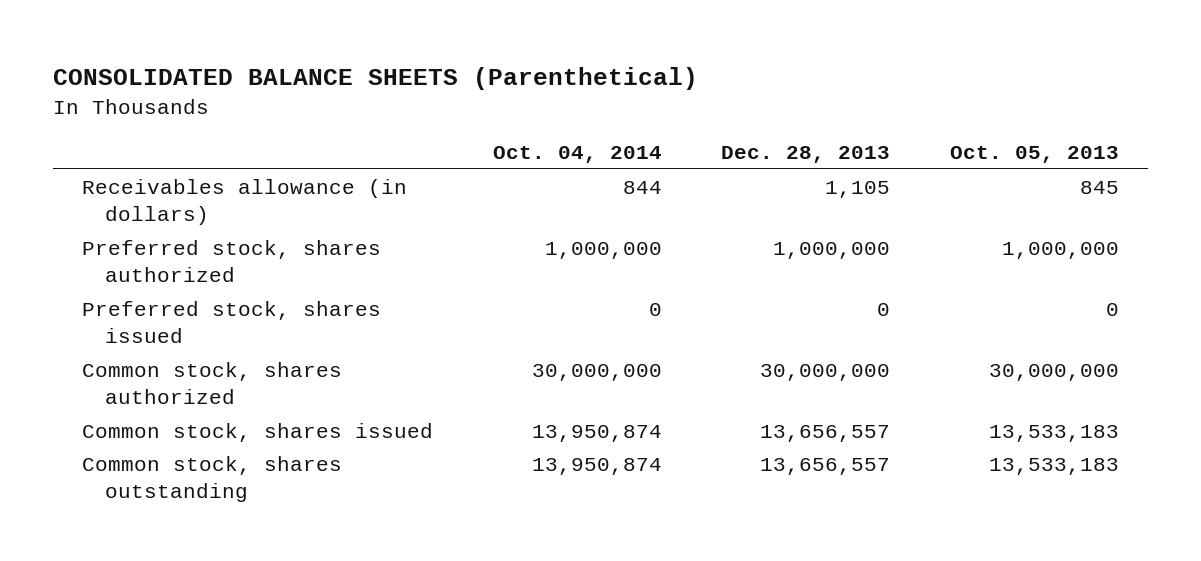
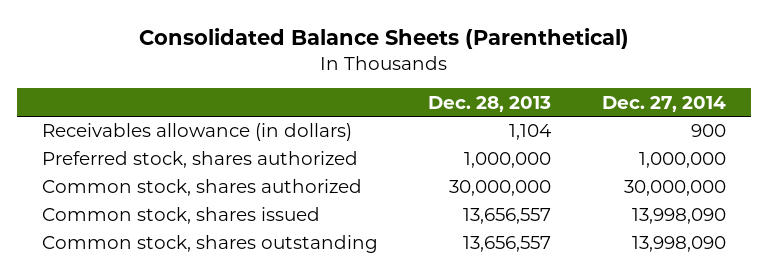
[52,67,698,91] CONSOLIDATED BALANCE SHEETS (Parenthetical) -> [138,28,629,50] Consolidated Balance Sheets (Parenthetical)
[492,145,662,163] Oct. 04, 2014 -> none
[949,145,1119,163] Oct. 05, 2013 -> none
none -> [601,95,726,112] Dec. 27, 2014
[825,180,891,198] 1,105 -> [509,124,552,141] 1,104
[82,300,382,343] Preferred stock, shares issued -> none

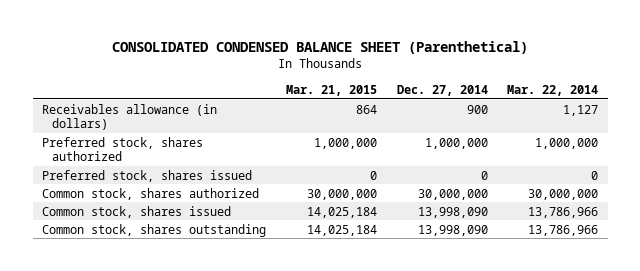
[138,28,629,50] Consolidated Balance Sheets (Parenthetical) -> [112,40,529,54] CONSOLIDATED CONDENSED BALANCE SHEET (Parenthetical)
[428,95,552,112] Dec. 28, 2013 -> none
none -> [285,84,377,96] Mar. 21, 2015
none -> [507,84,599,96] Mar. 22, 2014
none -> [42,169,253,182] Preferred stock, shares issued

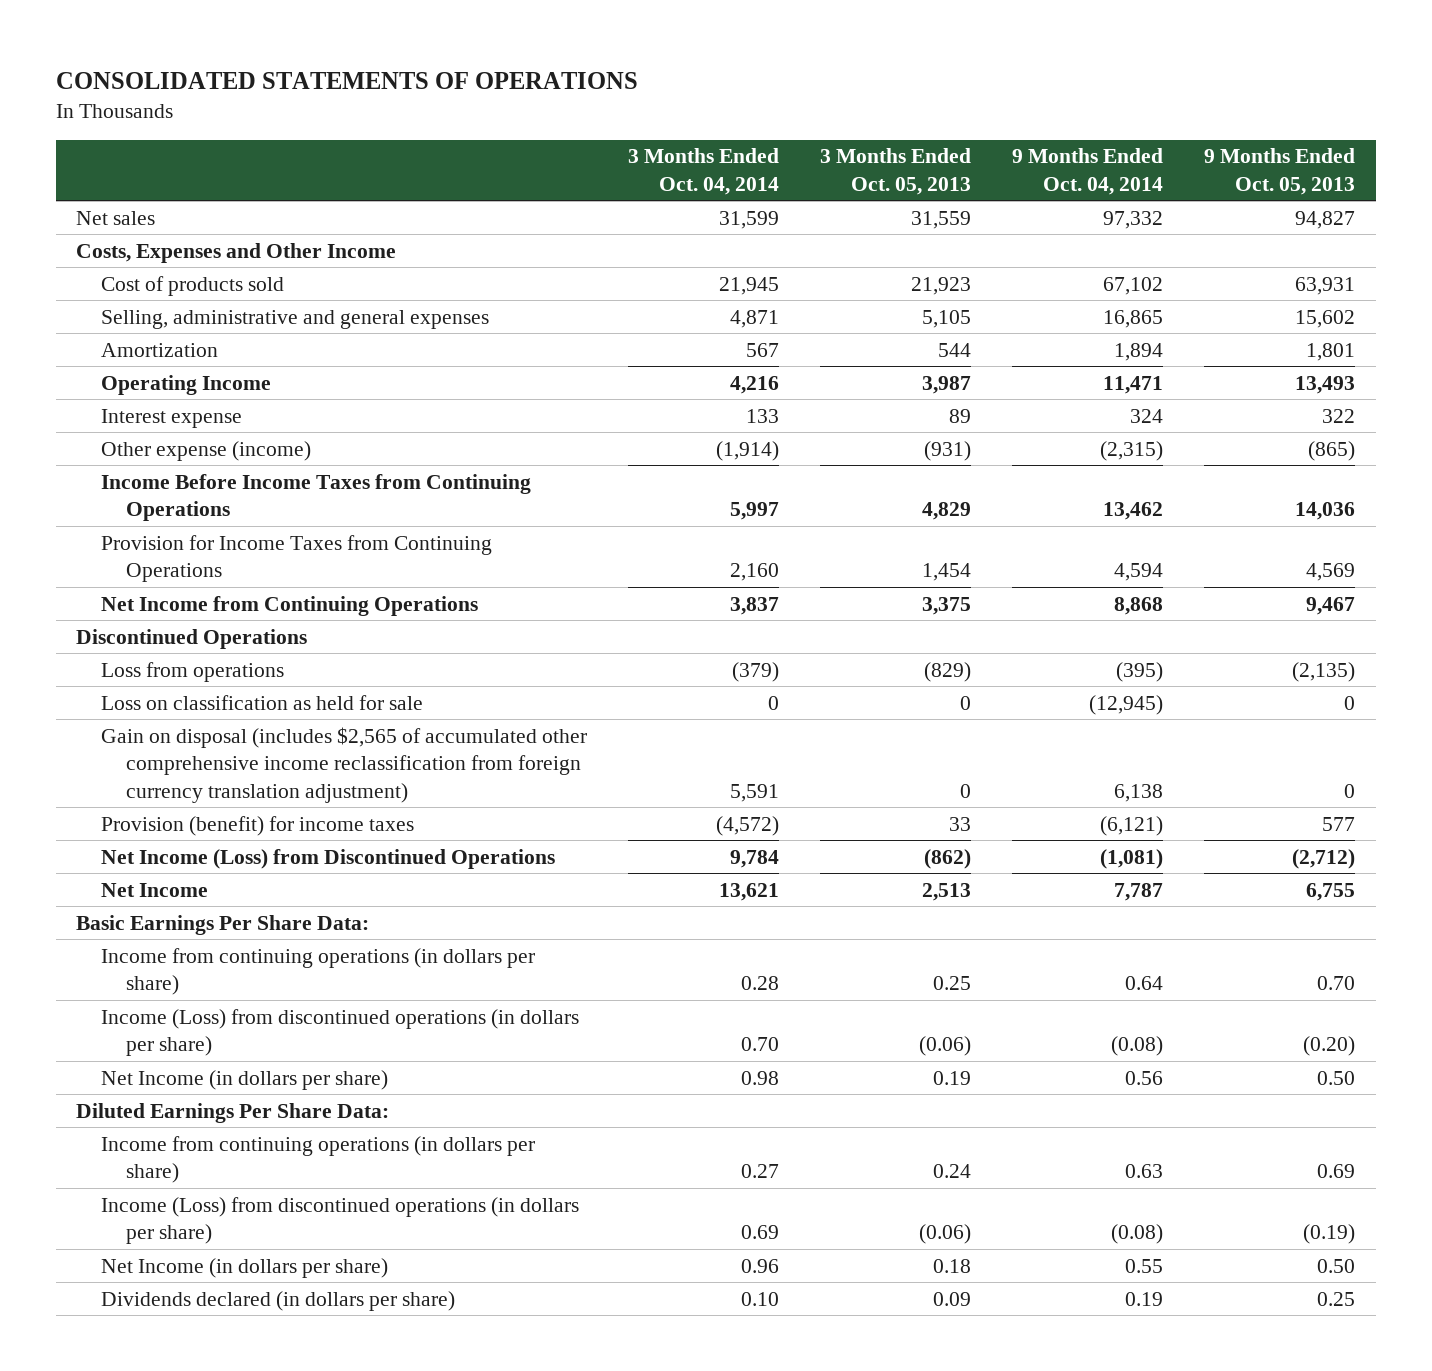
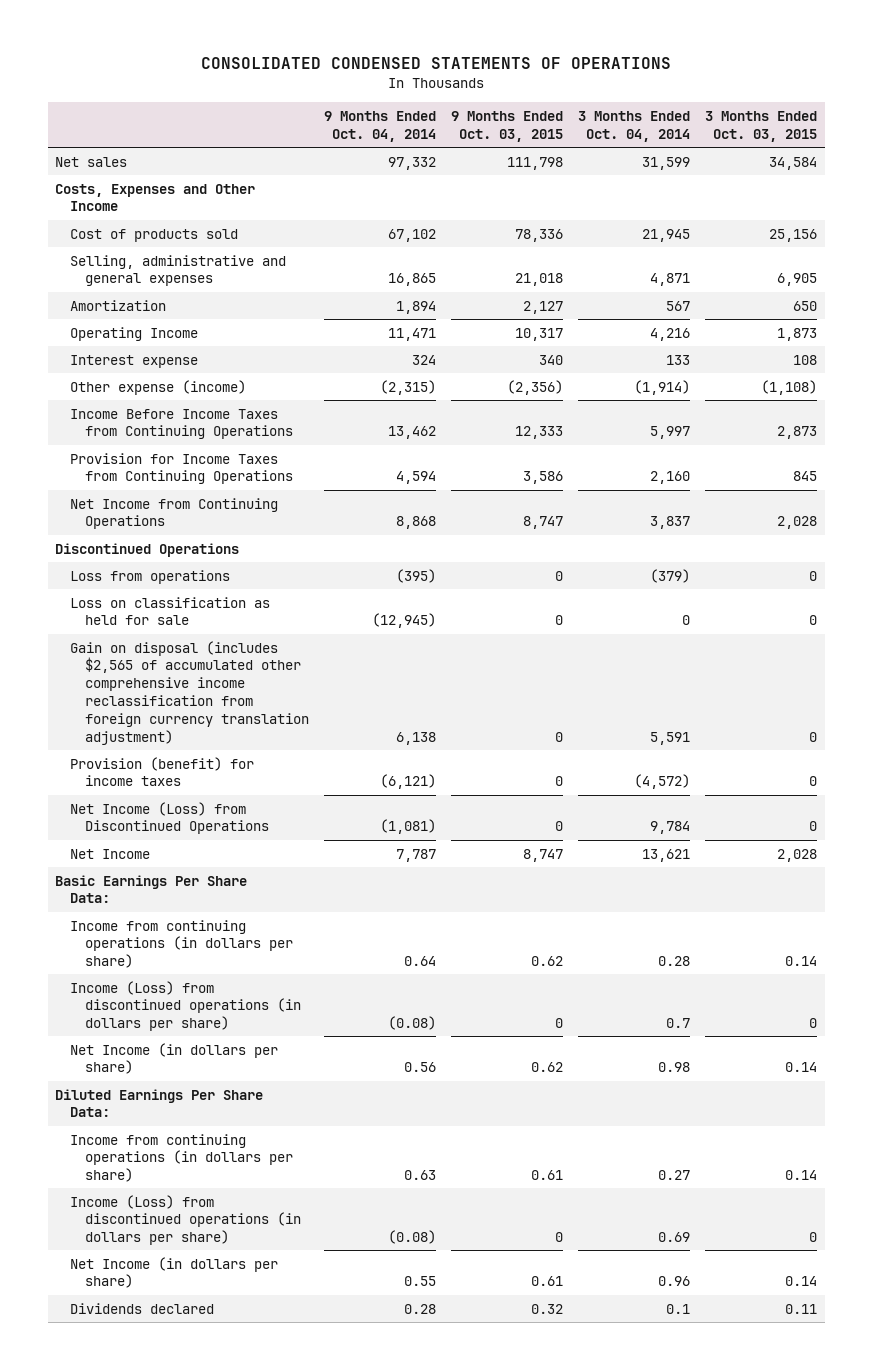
[55,72,638,90] CONSOLIDATED STATEMENTS OF OPERATIONS -> [201,57,672,70] CONSOLIDATED CONDENSED STATEMENTS OF OPERATIONS
[820,148,972,195] 3 Months Ended Oct. 05, 2013 -> none
[1204,148,1356,195] 9 Months Ended Oct. 05, 2013 -> none
none -> [450,111,563,142] 9 Months Ended Oct. 03, 2015
none -> [705,111,818,142] 3 Months Ended Oct. 03, 2015
[741,1037,780,1052] 0.70 -> [665,1018,690,1029] 0.7
[101,1290,456,1311] Dividends declared (in dollars per share) -> [69,1302,214,1314] Dividends declared
[741,1291,780,1306] 0.10 -> [665,1303,690,1314] 0.1
[1125,1291,1164,1306] 0.19 -> [403,1303,436,1314] 0.28

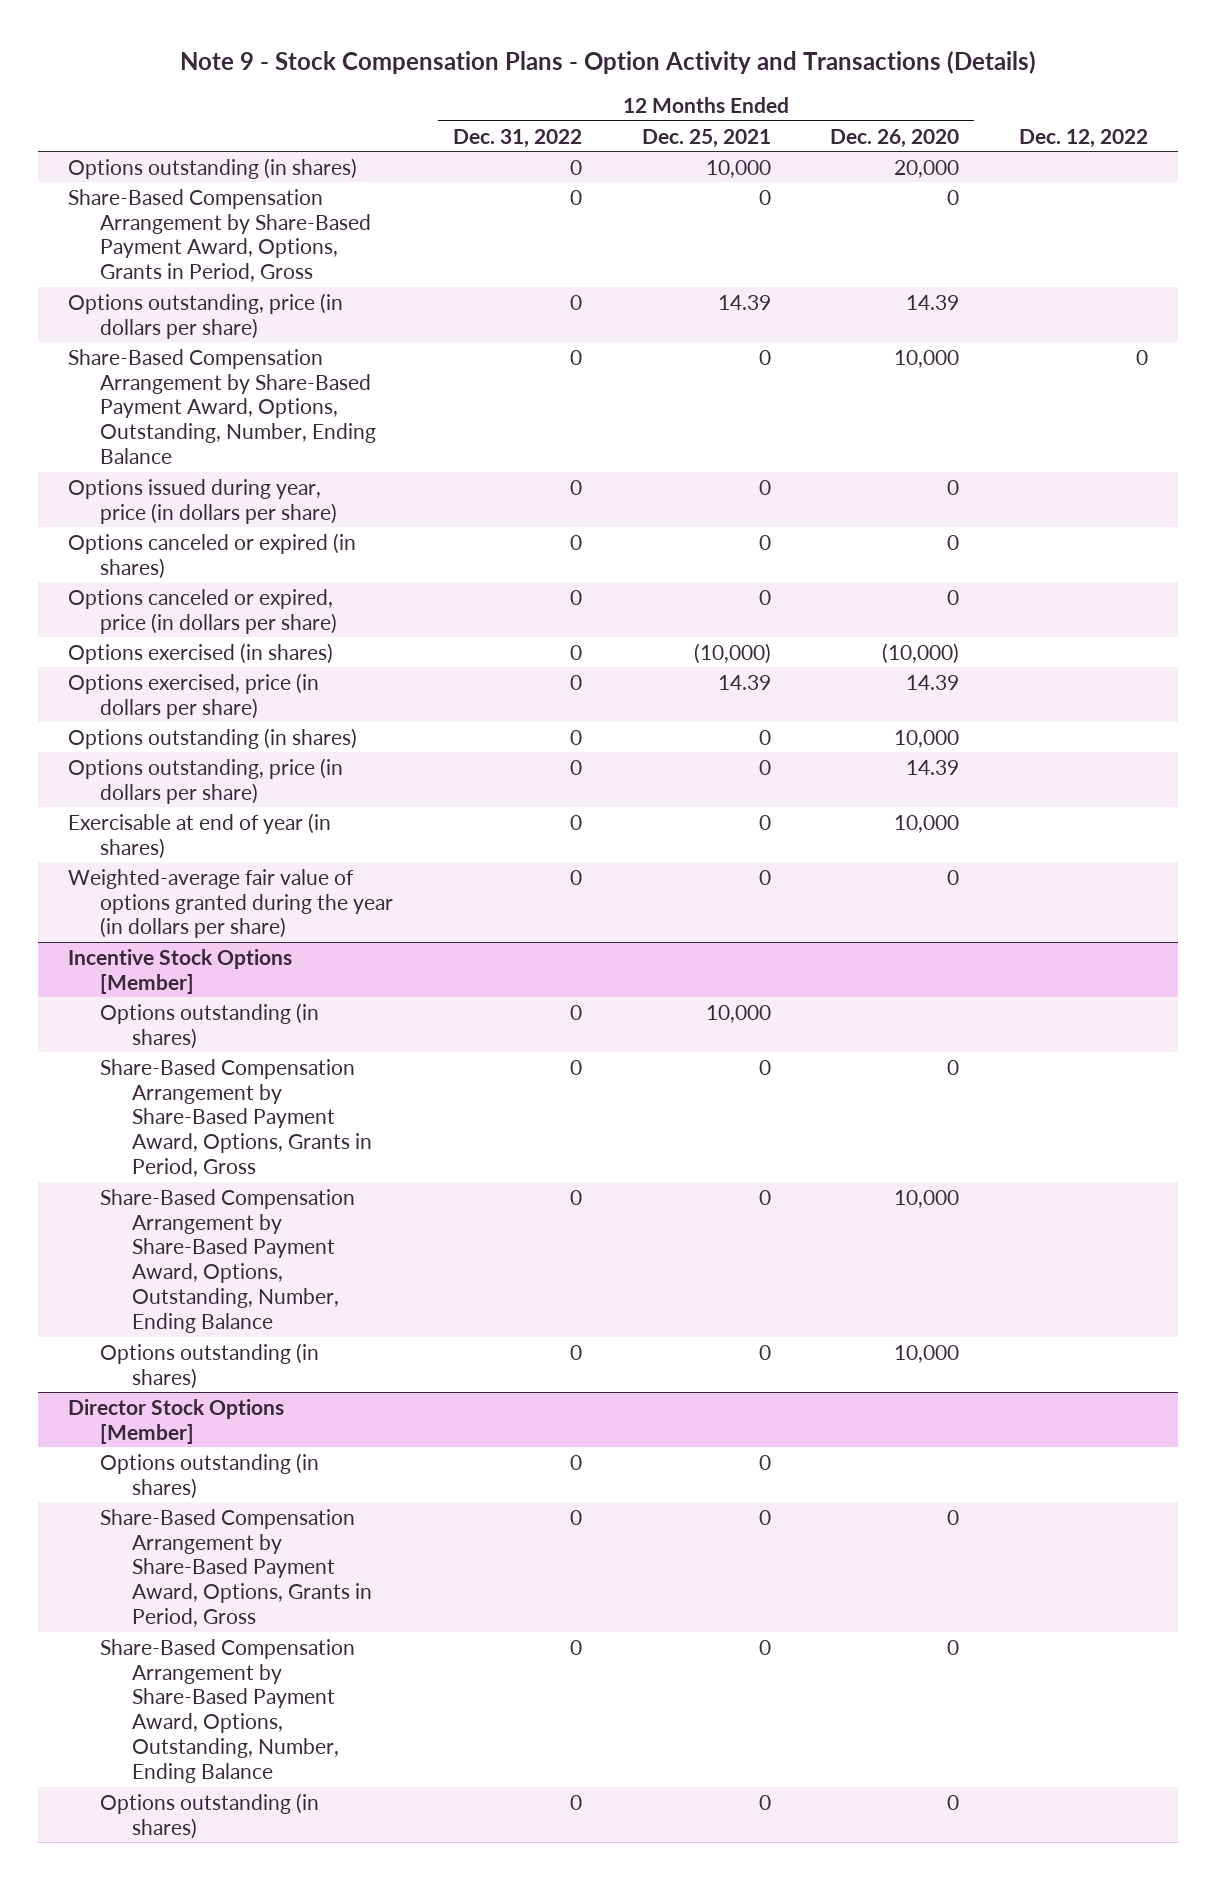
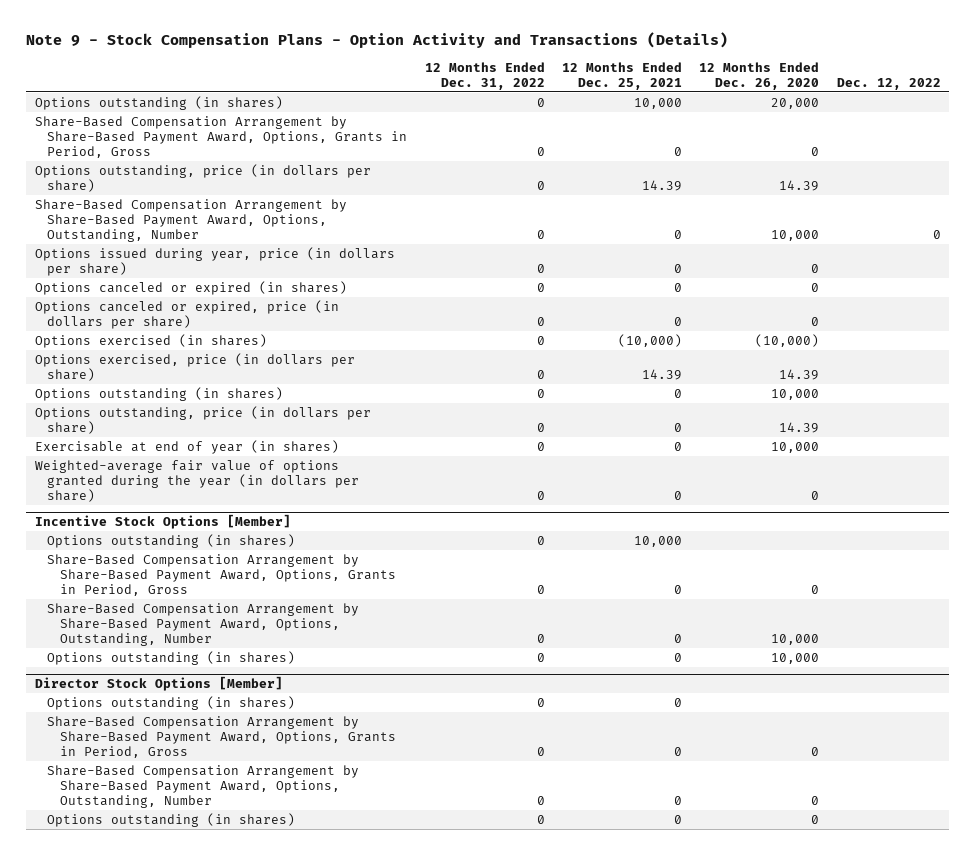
[68,348,376,465] Share-Based Compensation Arrangement by Share-Based Payment Award, Options, Outstanding, Number, Ending Balance -> [34,198,347,242] Share-Based Compensation Arrangement by Share-Based Payment Award, Options, Outstanding, Number
[99,1188,355,1334] Share-Based Compensation Arrangement by Share-Based Payment Award, Options, Outstanding, Number, Ending Balance -> [47,602,360,646] Share-Based Compensation Arrangement by Share-Based Payment Award, Options, Outstanding, Number
[99,1638,355,1784] Share-Based Compensation Arrangement by Share-Based Payment Award, Options, Outstanding, Number, Ending Balance -> [47,764,360,808] Share-Based Compensation Arrangement by Share-Based Payment Award, Options, Outstanding, Number

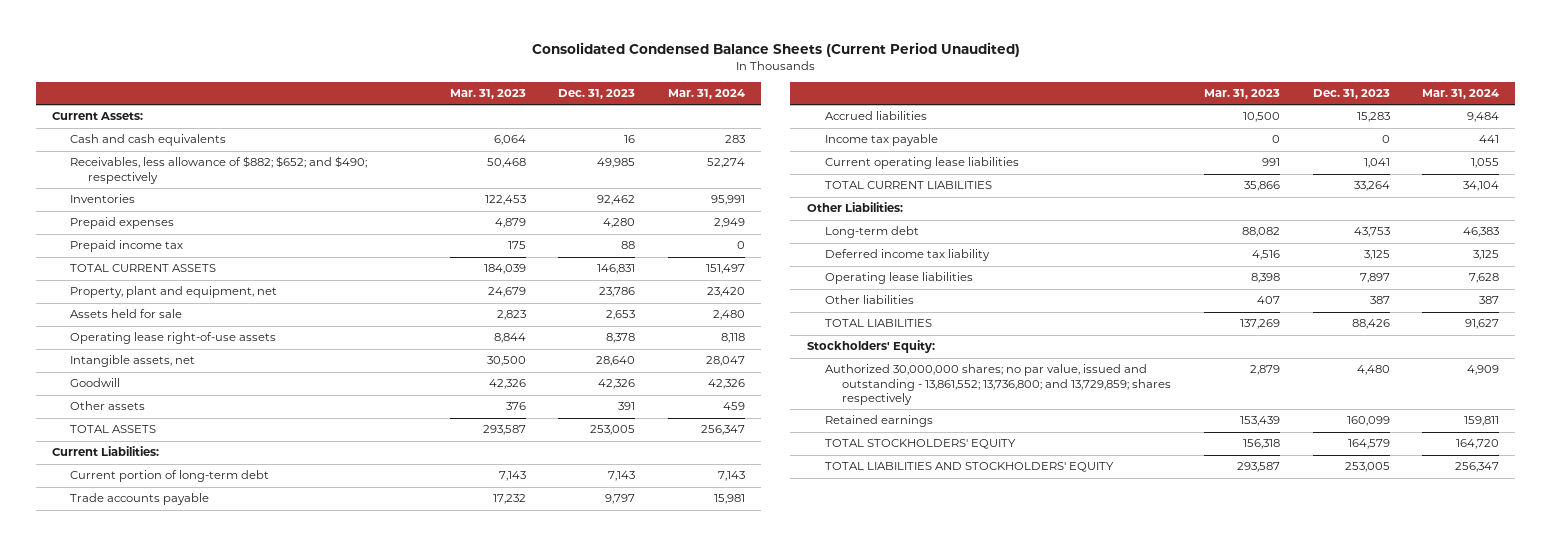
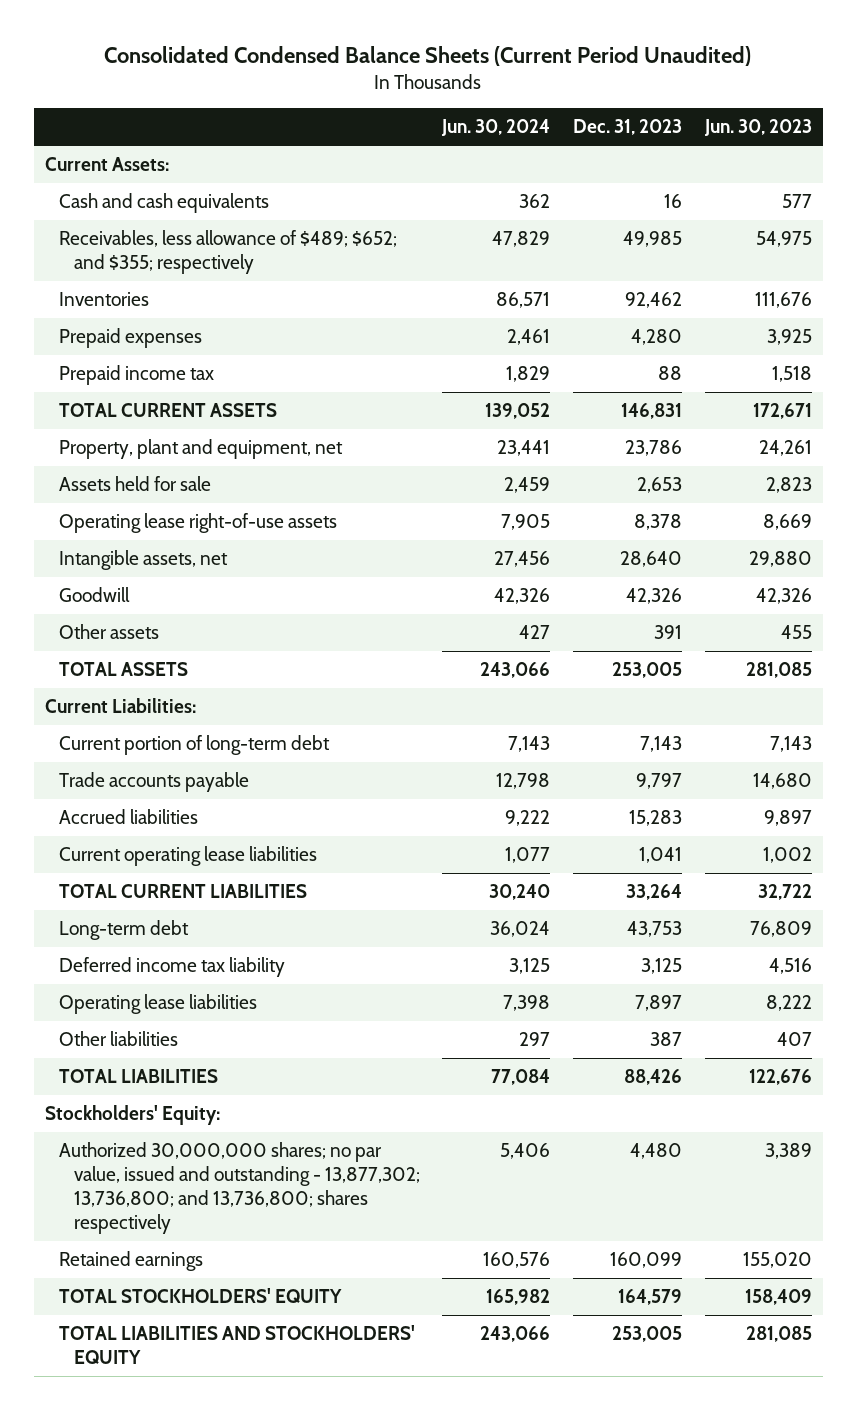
[449,89,526,100] Mar. 31, 2023 -> none
[667,89,745,100] Mar. 31, 2024 -> none
none -> [441,119,551,137] Jun. 30, 2024
none -> [703,119,812,137] Jun. 30, 2023
[70,156,368,184] Receivables, less allowance of $882; $652; and $490; respectively -> [59,230,398,275] Receivables, less allowance of $489; $652; and $355; respectively
[824,134,938,147] Income tax payable -> none
[806,202,903,213] Other Liabilities: -> none
[824,364,1172,406] Authorized 30,000,000 shares; no par value, issued and outstanding - 13,861,552; 13,736,800; and 13,729,859; shares respectively -> [59,1142,420,1235] Authorized 30,000,000 shares; no par value, issued and outstanding - 13,877,302; 13,736,800; and 13,736,800; shares respectively

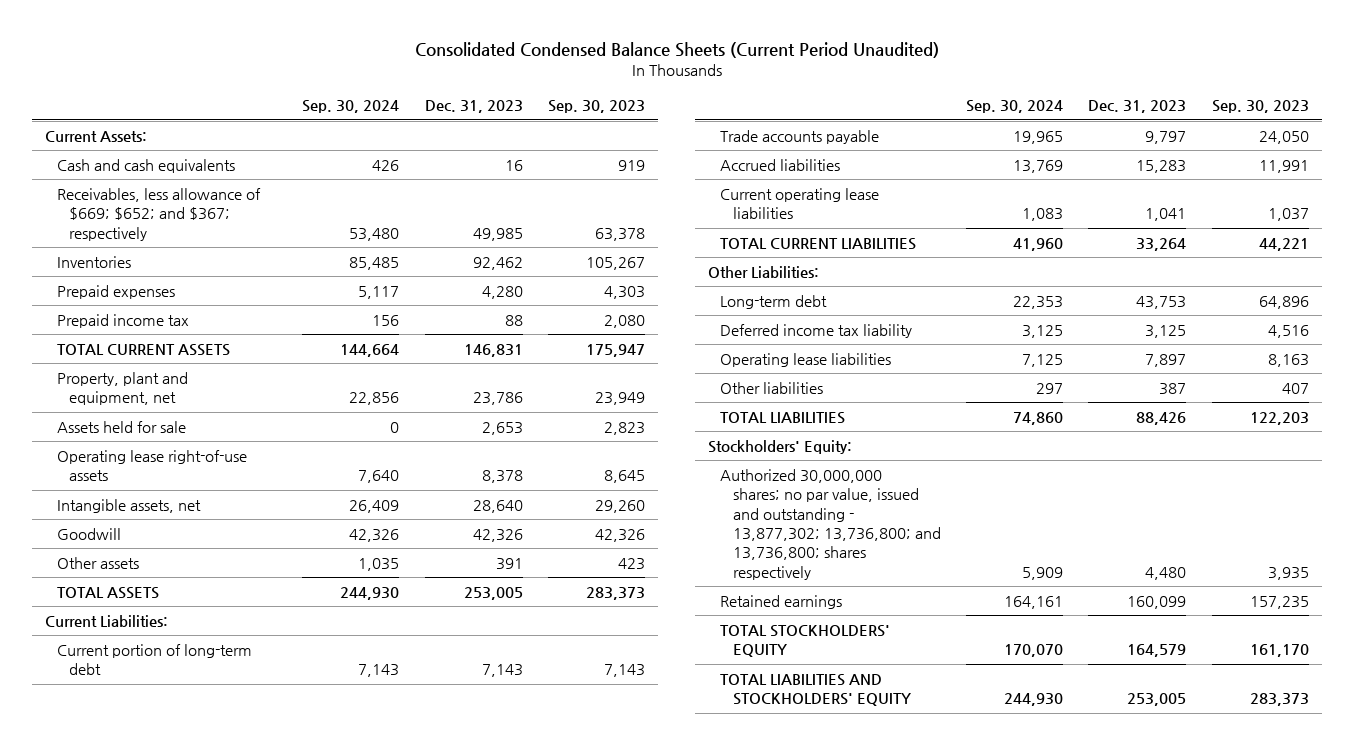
[441,119,551,137] Jun. 30, 2024 -> none
[703,119,812,137] Jun. 30, 2023 -> none
none -> [302,100,400,114] Sep. 30, 2024
none -> [548,100,646,114] Sep. 30, 2023
[59,230,398,275] Receivables, less allowance of $489; $652; and $355; respectively -> [56,187,261,241] Receivables, less allowance of $669; $652; and $367; respectively
none -> [708,265,820,278] Other Liabilities:

